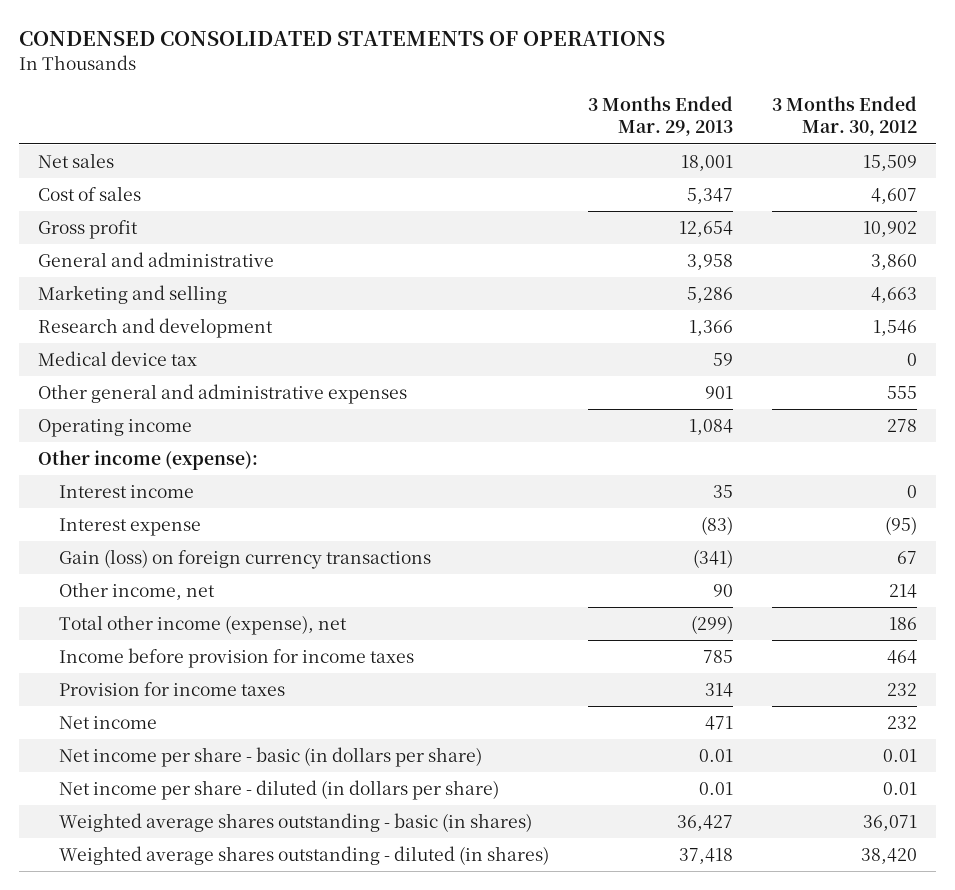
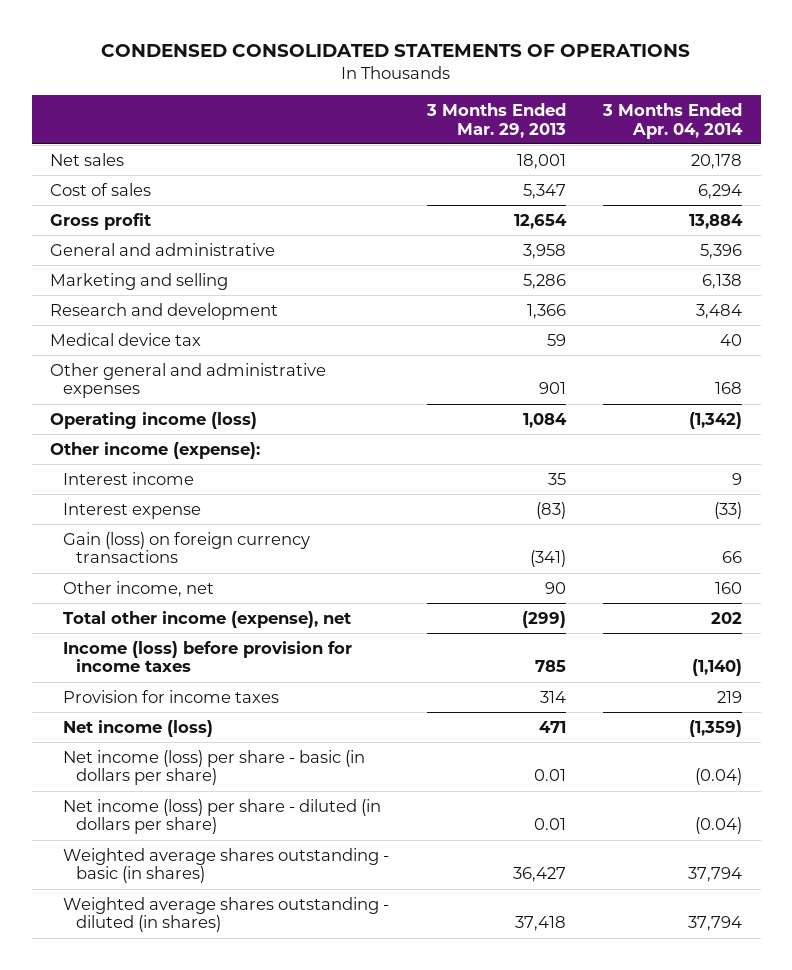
[771,96,917,137] 3 Months Ended Mar. 30, 2012 -> none
none -> [601,102,743,139] 3 Months Ended Apr. 04, 2014
[38,419,193,438] Operating income -> [50,411,258,429] Operating income (loss)
[58,648,414,669] Income before provision for income taxes -> [63,640,353,673] Income (loss) before provision for income taxes
[58,716,157,730] Net income -> [63,719,214,737] Net income (loss)
[58,747,482,768] Net income per share - basic (in dollars per share) -> [63,749,366,786] Net income (loss) per share - basic (in dollars per share)
[58,780,499,801] Net income per share - diluted (in dollars per share) -> [63,798,382,835] Net income (loss) per share - diluted (in dollars per share)

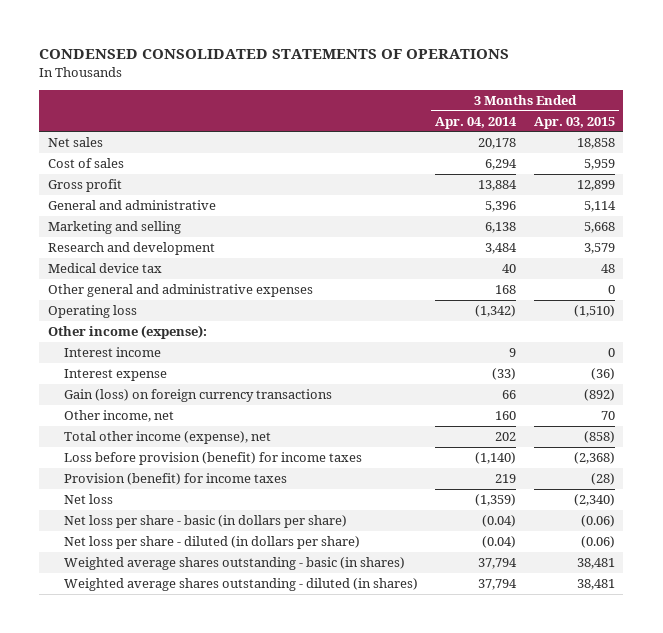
[425,102,566,138] 3 Months Ended Mar. 29, 2013 -> none
none -> [533,116,615,129] Apr. 03, 2015
[50,411,258,429] Operating income (loss) -> [48,304,138,318] Operating loss
[63,640,353,673] Income (loss) before provision for income taxes -> [63,451,362,465] Loss before provision (benefit) for income taxes
[63,689,280,703] Provision for income taxes -> [63,472,287,485] Provision (benefit) for income taxes
[63,719,214,737] Net income (loss) -> [63,493,113,504] Net loss
[63,749,366,786] Net income (loss) per share - basic (in dollars per share) -> [63,514,347,528] Net loss per share - basic (in dollars per share)
[63,798,382,835] Net income (loss) per share - diluted (in dollars per share) -> [63,535,360,549] Net loss per share - diluted (in dollars per share)

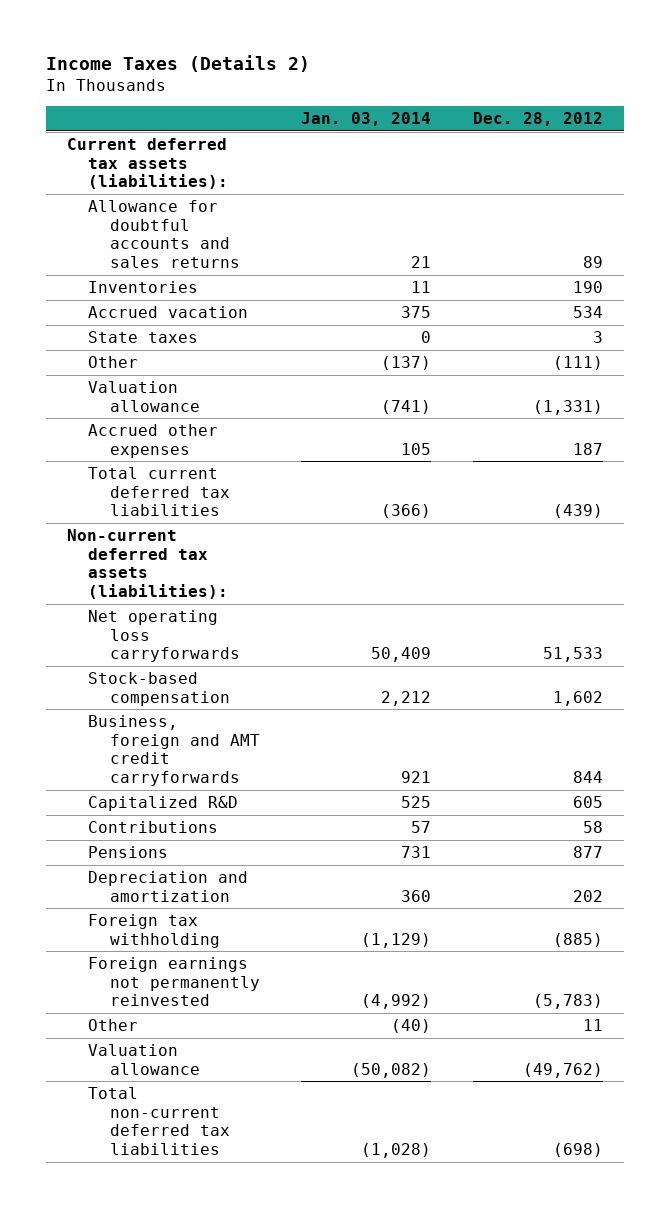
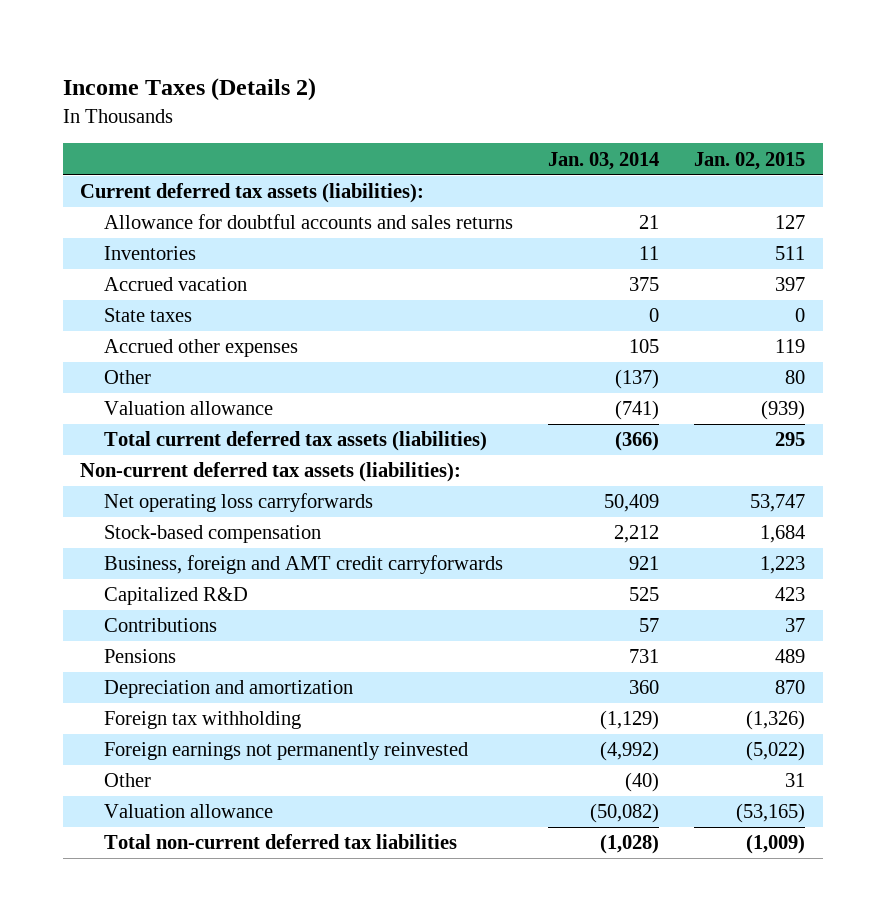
[472,112,603,127] Dec. 28, 2012 -> none
none -> [694,151,806,170] Jan. 02, 2015
[88,423,219,458] Accrued other expenses -> [104,339,299,358] Accrued other expenses
[88,466,230,517] Total current deferred tax liabilities -> [104,431,488,452] Total current deferred tax assets (liabilities)

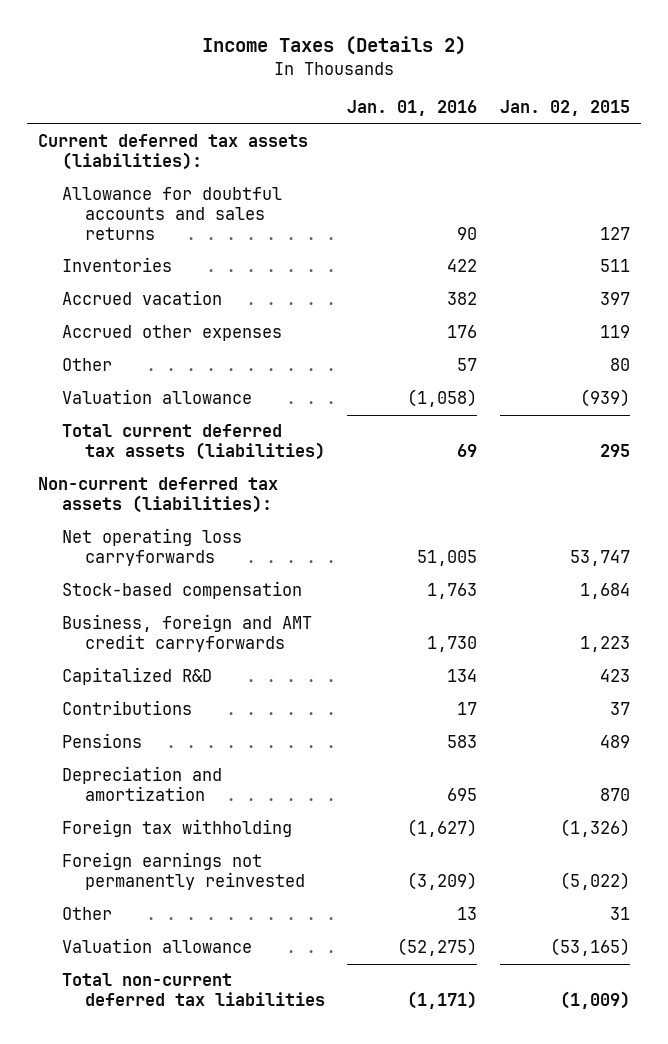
[548,151,660,170] Jan. 03, 2014 -> none
none -> [347,100,478,117] Jan. 01, 2016
[104,308,193,323] State taxes -> none

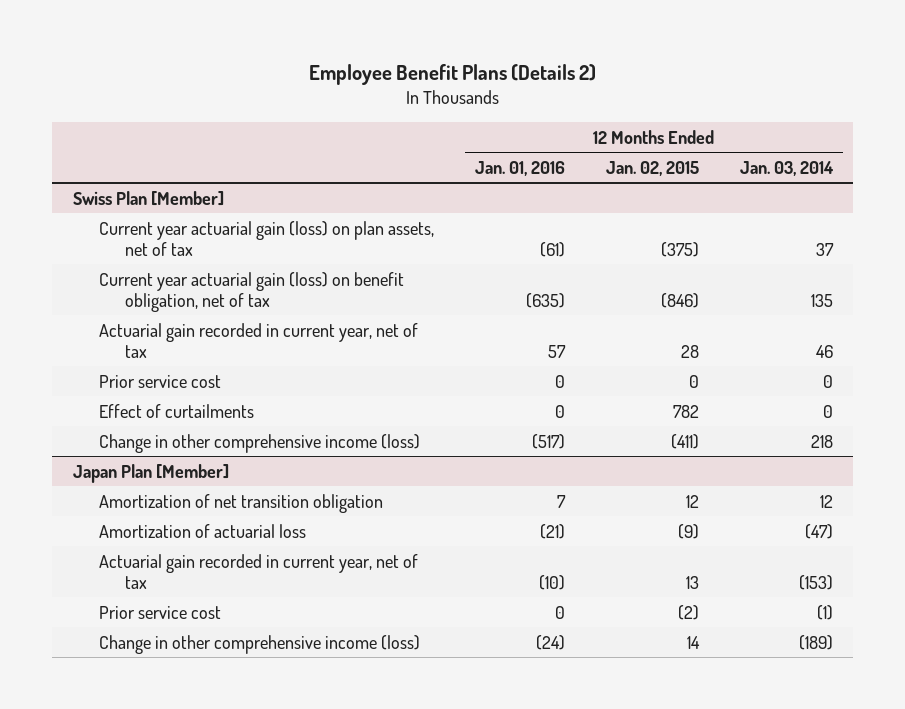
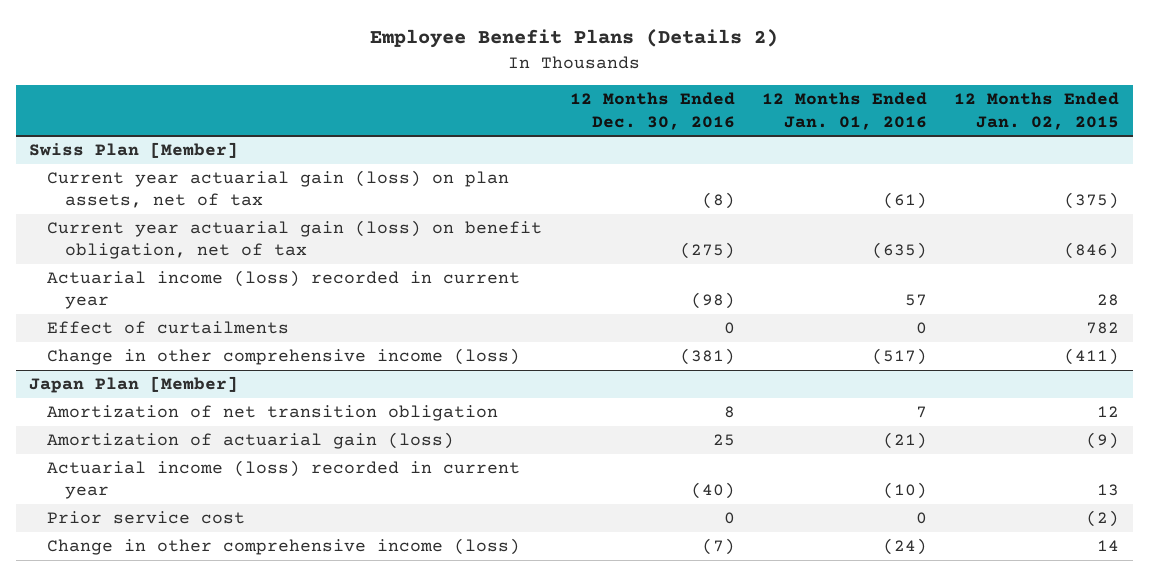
[739,160,834,176] Jan. 03, 2014 -> none
none -> [569,92,735,130] 12 Months Ended Dec. 30, 2016
[98,374,221,388] Prior service cost -> none
[98,322,418,358] Actuarial gain recorded in current year, net of tax -> [47,269,521,310] Actuarial income (loss) recorded in current year
[98,523,306,538] Amortization of actuarial loss -> [47,431,455,449] Amortization of actuarial gain (loss)
[98,553,418,589] Actuarial gain recorded in current year, net of tax -> [47,459,521,500] Actuarial income (loss) recorded in current year

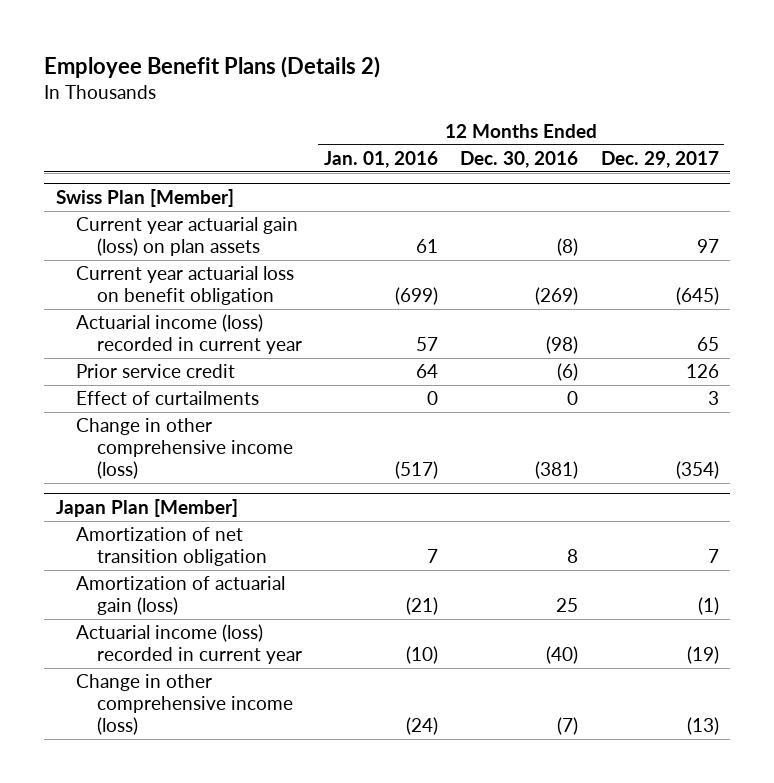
[954,92,1120,130] 12 Months Ended Jan. 02, 2015 -> none
none -> [600,151,719,169] Dec. 29, 2017
[47,169,510,209] Current year actuarial gain (loss) on plan assets, net of tax -> [76,217,299,257] Current year actuarial gain (loss) on plan assets
[883,192,928,210] (61) -> [416,239,439,254] 61
[47,219,543,260] Current year actuarial gain (loss) on benefit obligation, net of tax -> [76,266,295,306] Current year actuarial loss on benefit obligation
[679,242,735,260] (275) -> [535,287,579,306] (269)
[872,242,928,260] (635) -> [395,287,439,306] (699)
none -> [76,364,236,379] Prior service credit
[47,510,246,524] Prior service cost -> none

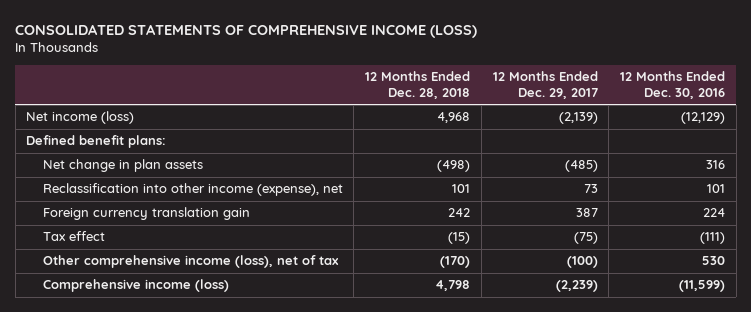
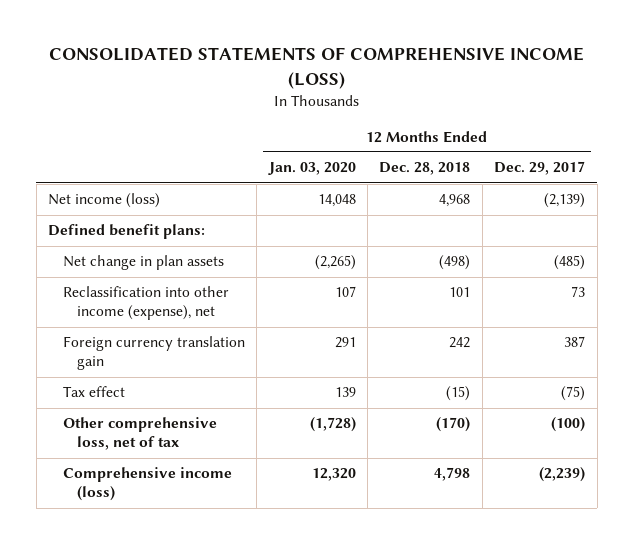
[620,71,726,100] 12 Months Ended Dec. 30, 2016 -> none
none -> [267,162,356,176] Jan. 03, 2020
[42,255,339,269] Other comprehensive income (loss), net of tax -> [62,417,217,451] Other comprehensive loss, net of tax

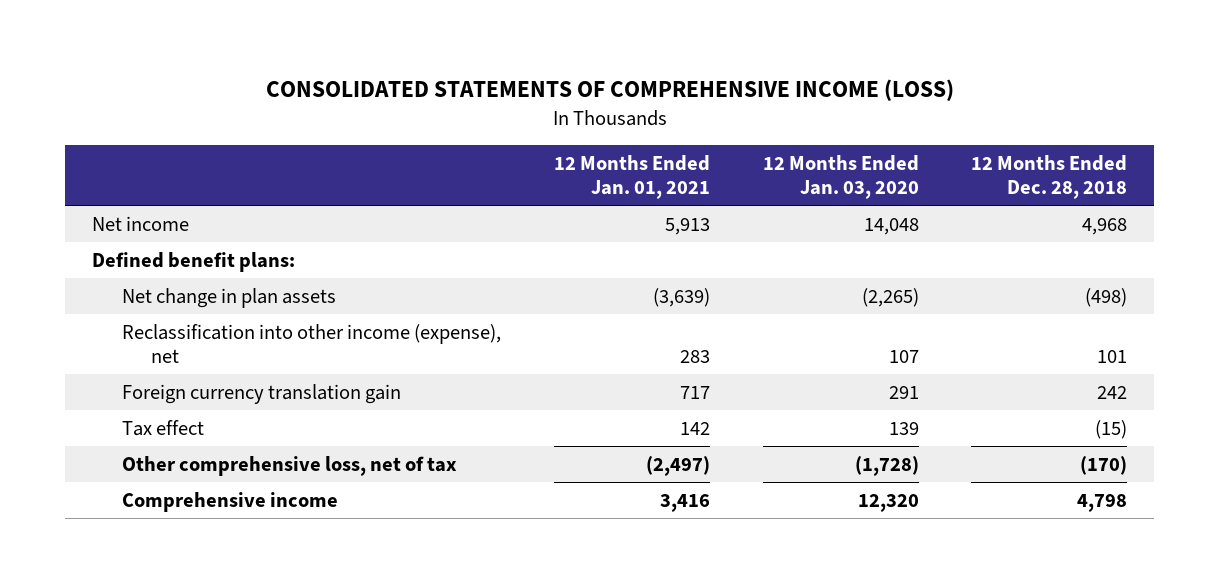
[494,161,586,176] Dec. 29, 2017 -> none
none -> [553,154,710,200] 12 Months Ended Jan. 01, 2021
[48,193,161,209] Net income (loss) -> [91,215,189,231] Net income
[62,467,232,502] Comprehensive income (loss) -> [121,491,338,512] Comprehensive income

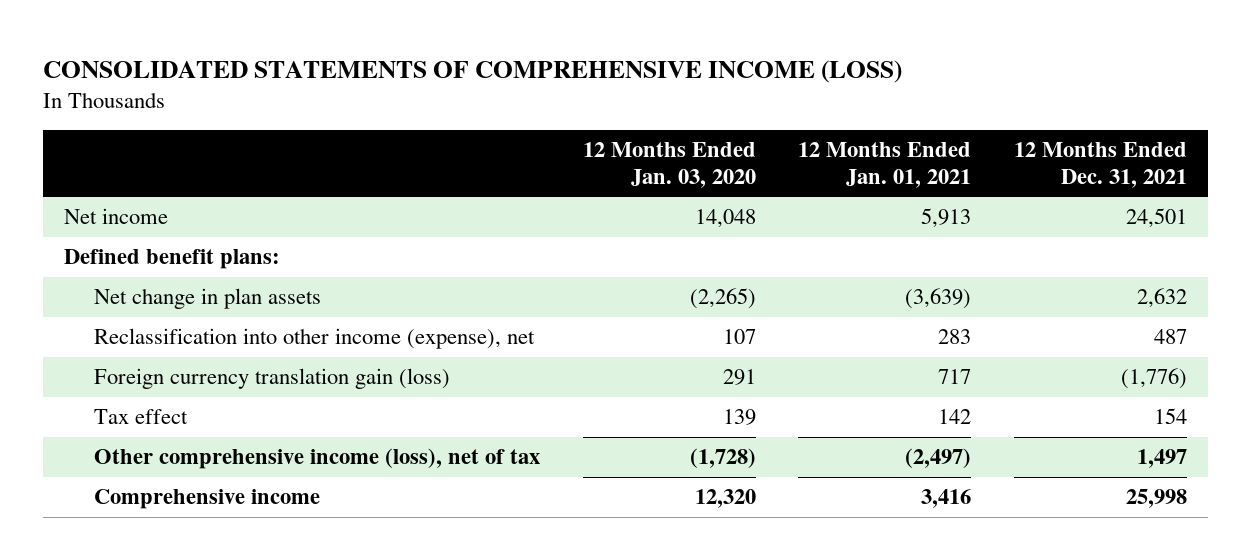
[971,154,1128,200] 12 Months Ended Dec. 28, 2018 -> none
none -> [1014,142,1188,188] 12 Months Ended Dec. 31, 2021
[121,383,401,404] Foreign currency translation gain -> [94,368,451,390] Foreign currency translation gain (loss)
[121,455,457,476] Other comprehensive loss, net of tax -> [94,448,541,470] Other comprehensive income (loss), net of tax

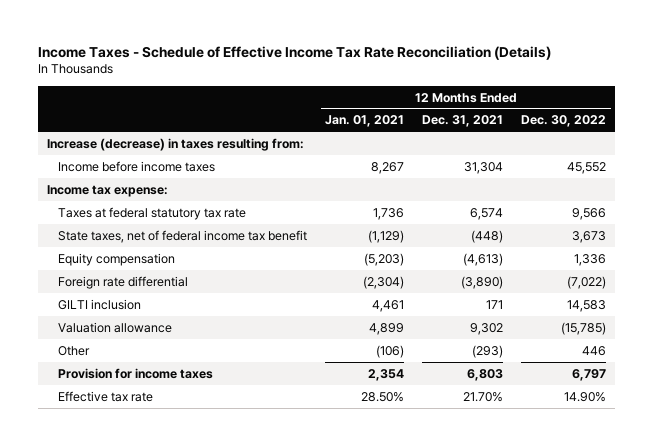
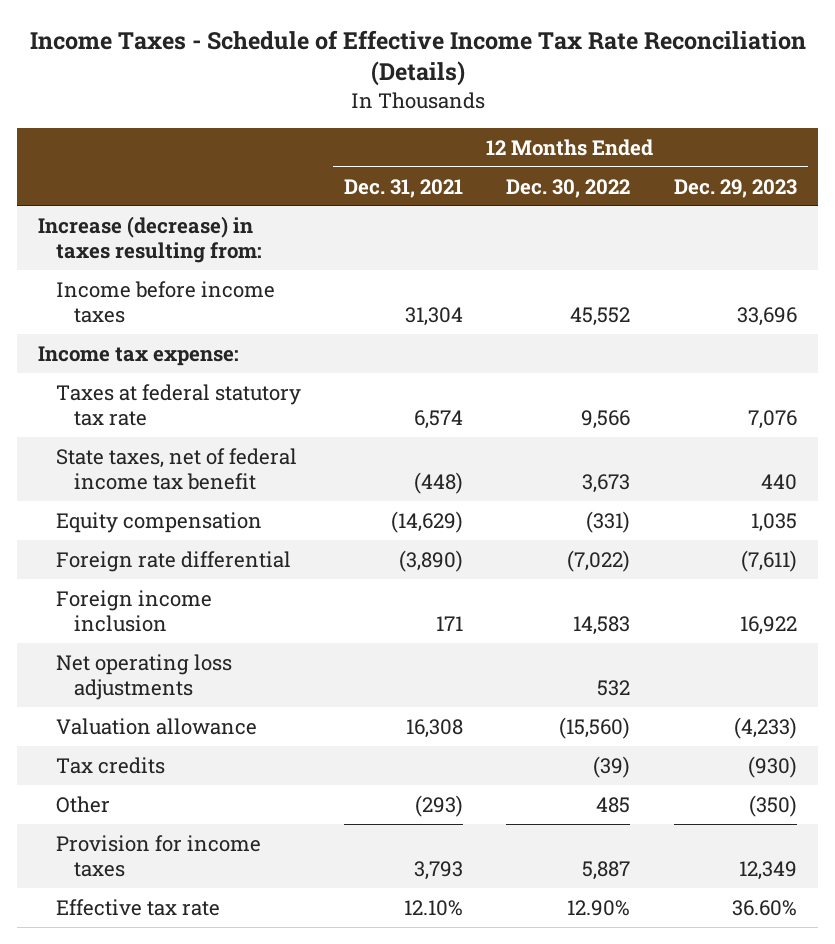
[325,115,405,128] Jan. 01, 2021 -> none
none -> [673,178,797,198] Dec. 29, 2023
[463,252,504,266] (4,613) -> [391,510,464,533] (14,629)
[574,253,607,266] 1,336 -> [586,510,631,533] (331)
[58,298,142,310] GILTI inclusion -> [56,589,213,632] Foreign income inclusion
none -> [56,653,233,700] Net operating loss adjustments
[470,322,504,335] 9,302 -> [406,718,464,738] 16,308
[561,321,607,335] (15,785) -> [559,716,631,739] (15,560)
none -> [56,756,166,774] Tax credits
[582,345,607,356] 446 -> [596,796,631,813] 485
[467,368,504,381] 6,803 -> [414,860,464,880] 3,793
[572,368,607,381] 6,797 -> [582,860,631,880] 5,887
[463,391,504,402] 21.70% -> [404,899,464,916] 12.10%
[564,391,607,402] 14.90% -> [567,899,631,916] 12.90%

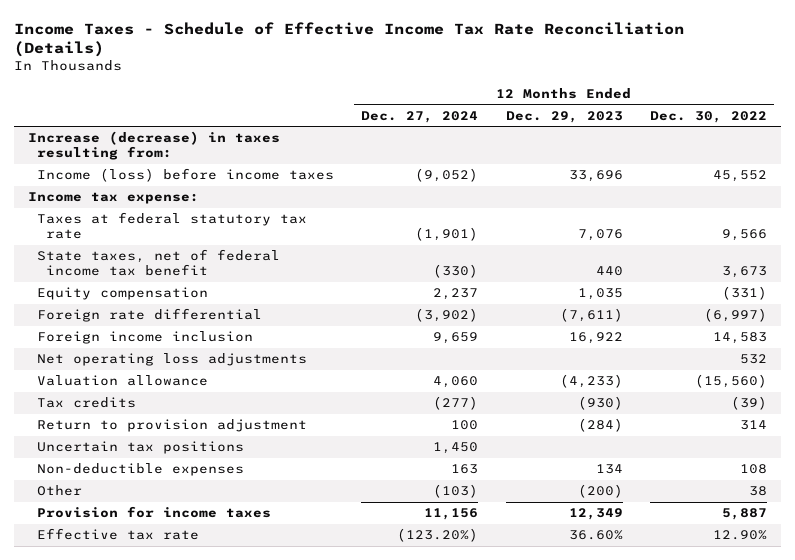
[344,178,464,198] Dec. 31, 2021 -> none
none -> [361,110,479,123] Dec. 27, 2024
[56,280,276,323] Income before income taxes -> [36,168,334,183] Income (loss) before income taxes
[567,549,631,572] (7,022) -> [704,308,768,323] (6,997)
none -> [36,419,307,433] Return to provision adjustment
none -> [36,441,244,455] Uncertain tax positions
none -> [36,463,244,477] Non-deductible expenses
[596,796,631,813] 485 -> [749,486,768,497] 38
[748,794,797,817] (350) -> [577,484,623,499] (200)

